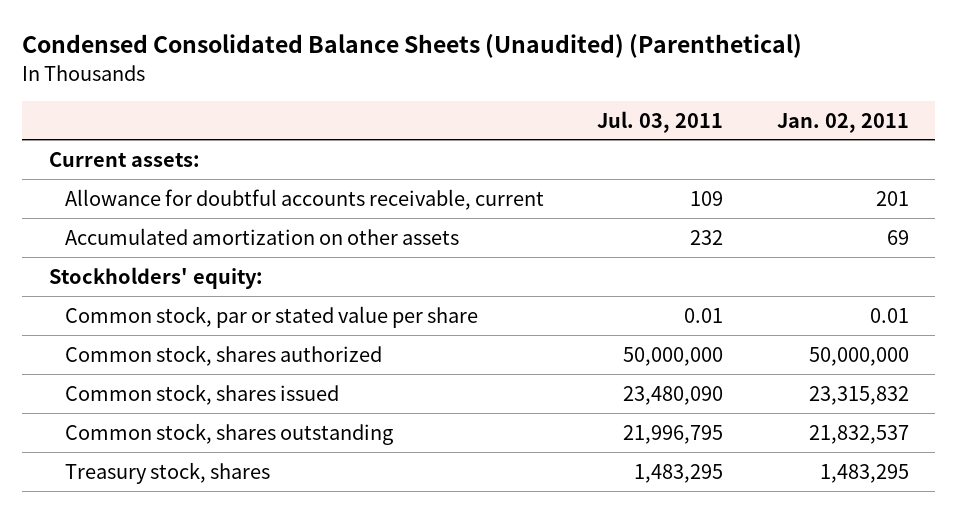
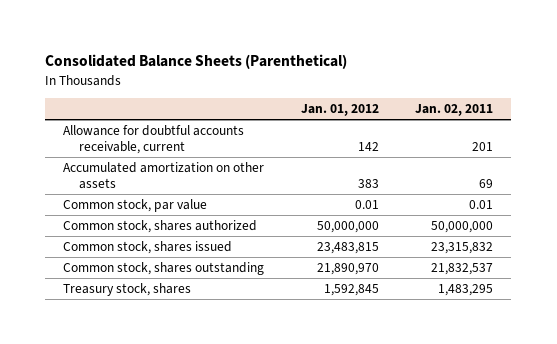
[22,34,803,59] Condensed Consolidated Balance Sheets (Unaudited) (Parenthetical) -> [45,54,348,70] Consolidated Balance Sheets (Parenthetical)
[597,110,724,133] Jul. 03, 2011 -> none
none -> [300,104,379,117] Jan. 01, 2012
[48,151,200,167] Current assets: -> none
[48,266,263,289] Stockholders' equity: -> none
[65,305,479,328] Common stock, par or stated value per share -> [63,198,208,212] Common stock, par value

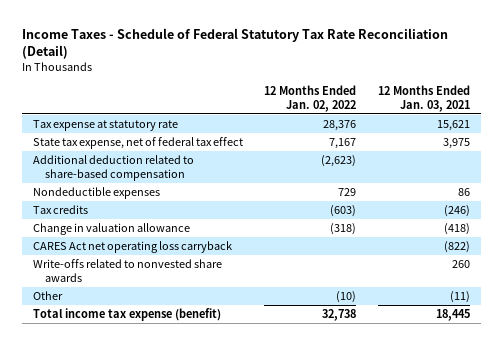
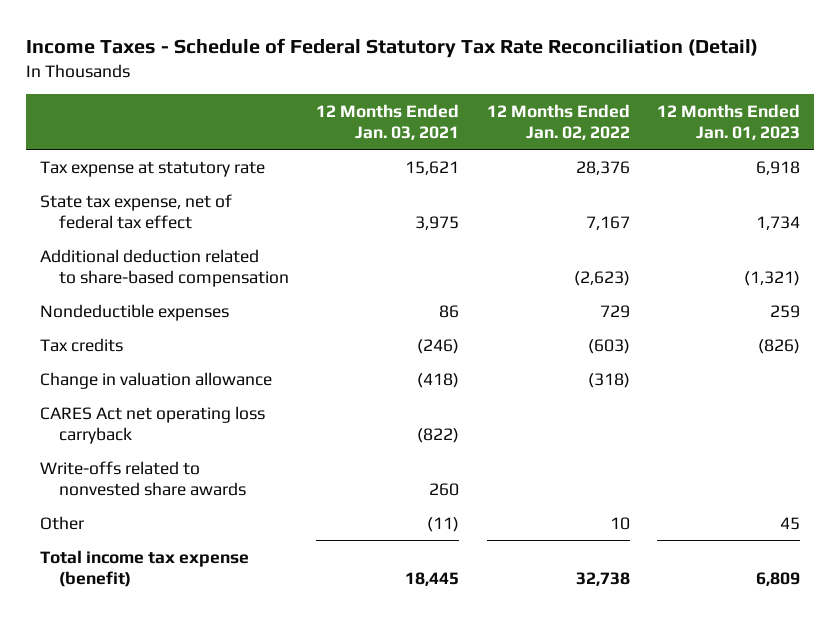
none -> [657,104,801,140] 12 Months Ended Jan. 01, 2023
[336,291,357,304] (10) -> [609,516,630,530] 10

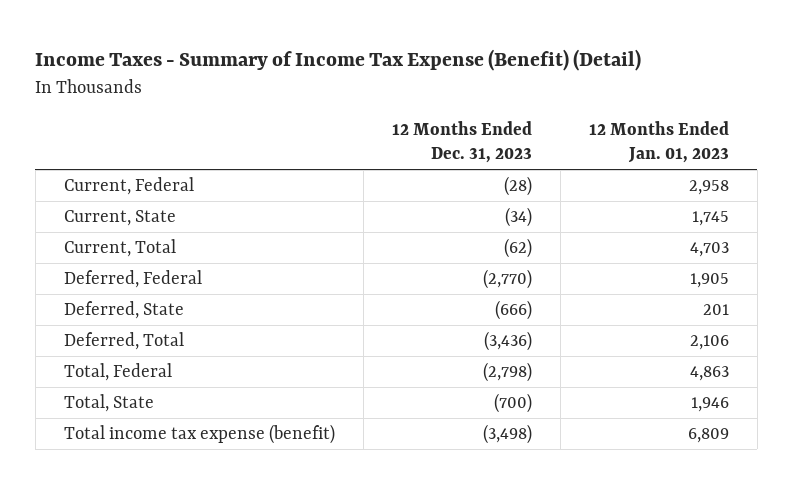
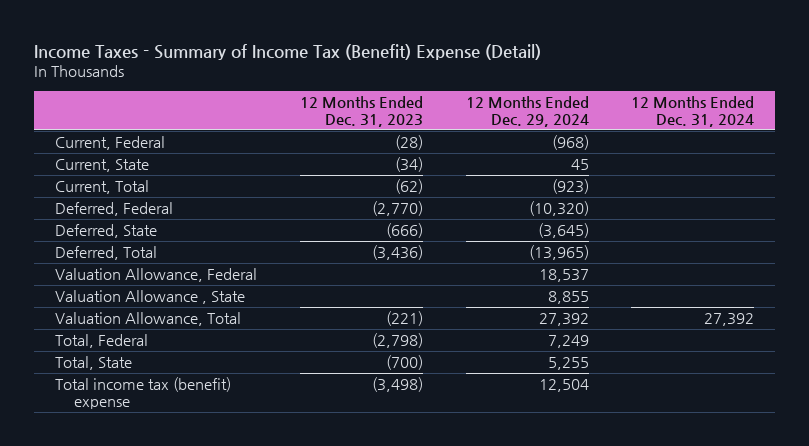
[35,49,642,72] Income Taxes - Summary of Income Tax Expense (Benefit) (Detail) -> [33,43,541,60] Income Taxes - Summary of Income Tax (Benefit) Expense (Detail)
[588,120,729,164] 12 Months Ended Jan. 01, 2023 -> none
none -> [465,96,589,127] 12 Months Ended Dec. 29, 2024
none -> [631,96,755,127] 12 Months Ended Dec. 31, 2024
none -> [55,267,258,282] Valuation Allowance, Federal
none -> [55,289,246,304] Valuation Allowance , State
none -> [55,311,242,326] Valuation Allowance, Total
[63,424,335,445] Total income tax expense (benefit) -> [55,376,232,409] Total income tax (benefit) expense

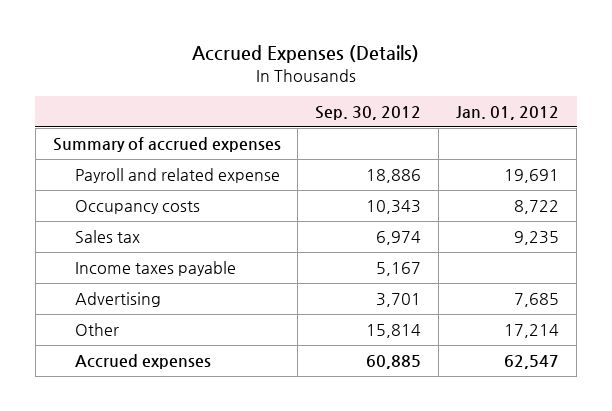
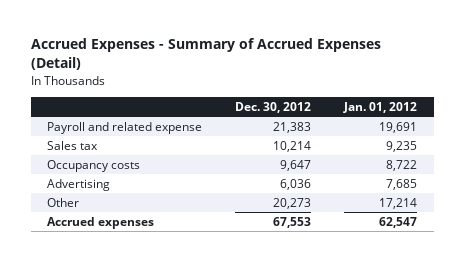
[191,45,419,64] Accrued Expenses (Details) -> [30,38,381,71] Accrued Expenses - Summary of Accrued Expenses (Detail)
[315,106,422,121] Sep. 30, 2012 -> none
none -> [235,101,312,113] Dec. 30, 2012
[52,136,281,152] Summary of accrued expenses -> none
[75,260,237,276] Income taxes payable -> none
[75,199,201,214] Occupancy costs -> [47,160,141,173] Occupancy costs

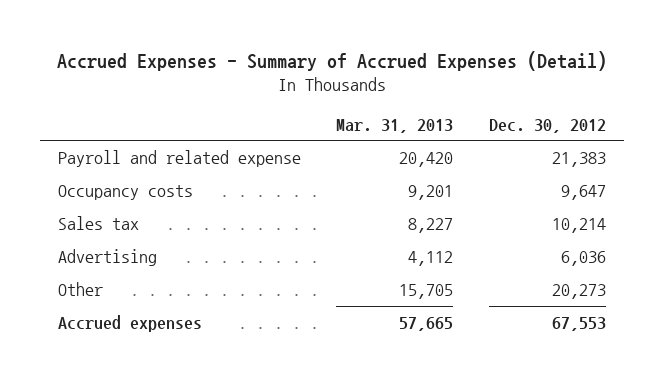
[343,101,418,113] Jan. 01, 2012 -> none
none -> [336,118,454,133] Mar. 31, 2013
[47,141,99,151] Sales tax -> [57,215,139,230] Sales tax

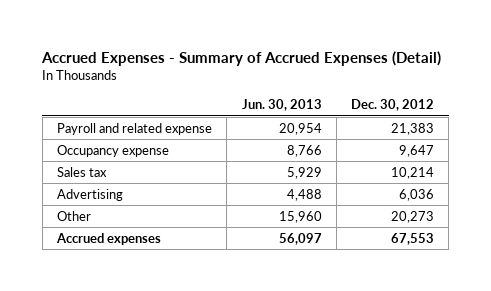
[336,118,454,133] Mar. 31, 2013 -> none
none -> [241,99,322,112] Jun. 30, 2013
[57,184,193,200] Occupancy costs -> [57,144,170,157] Occupancy expense

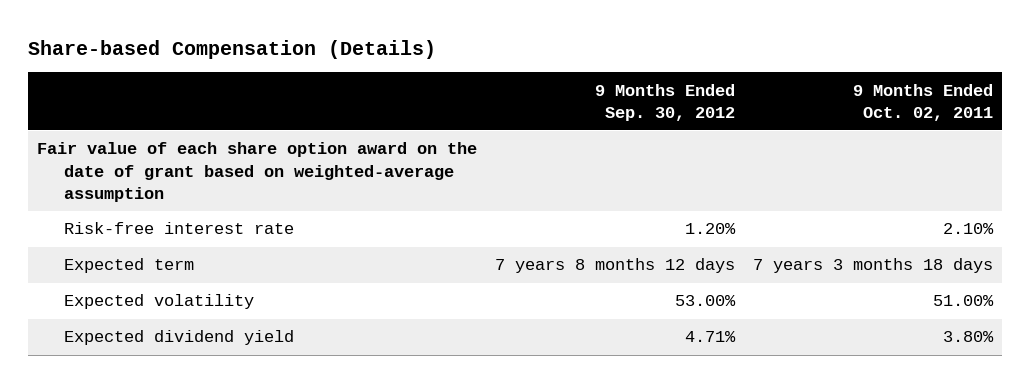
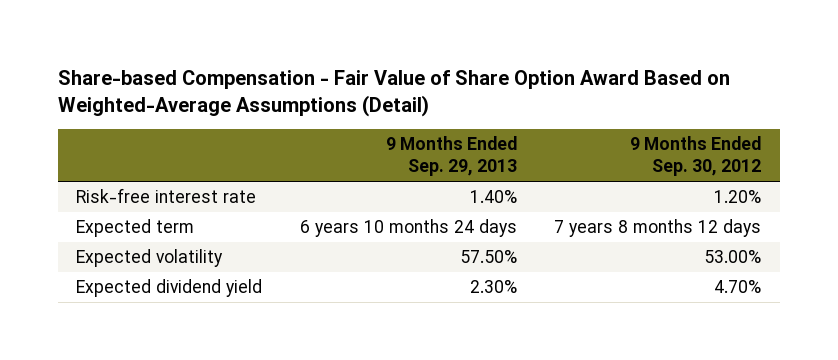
[28,39,437,59] Share-based Compensation (Details) -> [57,69,730,117] Share-based Compensation - Fair Value of Share Option Award Based on Weighted-Average Assumptions (Detail)
[852,83,993,121] 9 Months Ended Oct. 02, 2011 -> none
none -> [385,136,517,177] 9 Months Ended Sep. 29, 2013
[37,142,478,202] Fair value of each share option award on the date of grant based on weighted-average assumption -> none
[684,331,736,343] 4.71% -> [714,280,762,294] 4.70%

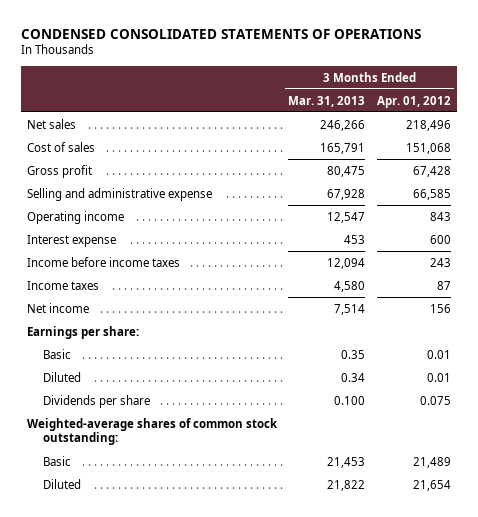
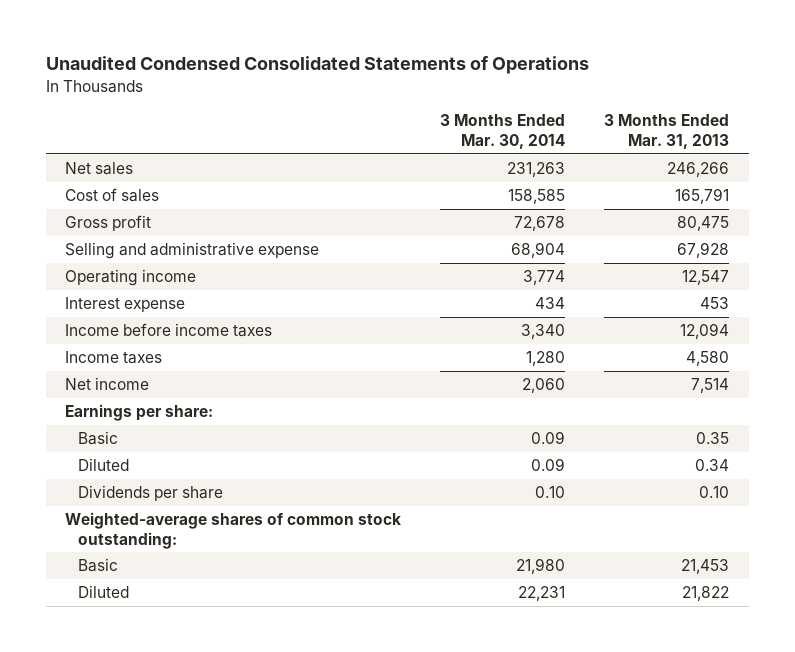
[20,28,421,39] CONDENSED CONSOLIDATED STATEMENTS OF OPERATIONS -> [45,56,589,75] Unaudited Condensed Consolidated Statements of Operations
[377,95,452,108] Apr. 01, 2012 -> none
none -> [440,114,566,150] 3 Months Ended Mar. 30, 2014
[334,395,366,405] 0.100 -> [699,486,730,499] 0.10

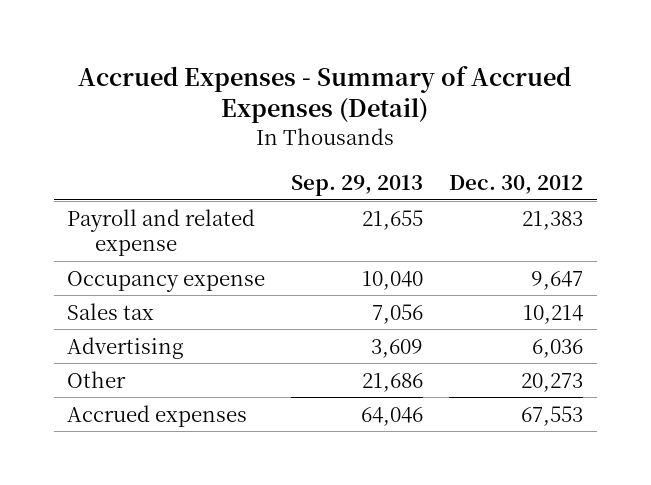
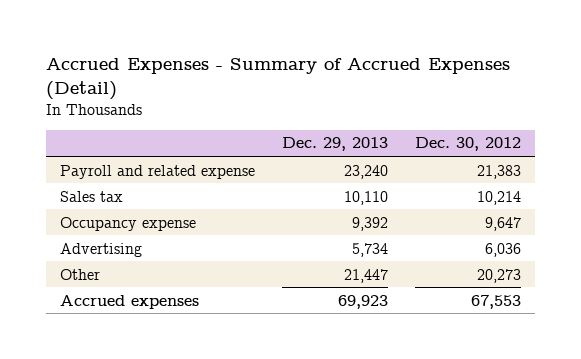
[291,175,424,197] Sep. 29, 2013 -> none
none -> [282,137,389,152] Dec. 29, 2013
[67,270,266,292] Occupancy expense -> [59,216,196,231] Occupancy expense

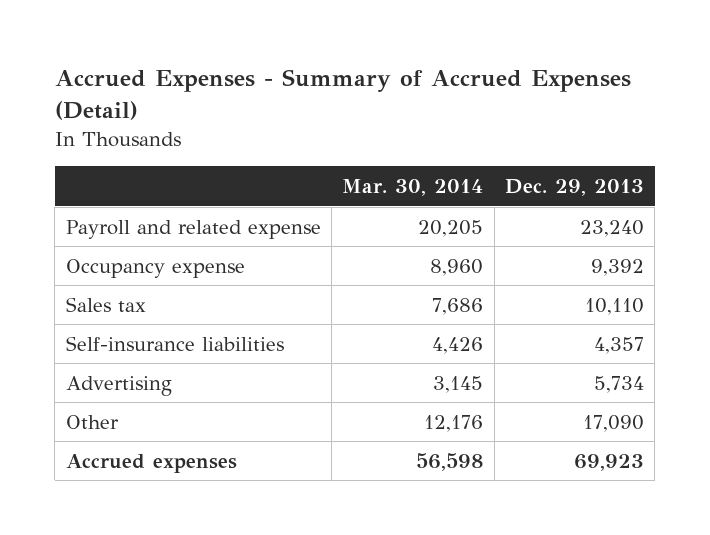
[415,137,522,152] Dec. 30, 2012 -> none
none -> [342,179,484,197] Mar. 30, 2014
[59,190,123,202] Sales tax -> [65,296,146,312] Sales tax
none -> [65,335,284,351] Self-insurance liabilities
[344,268,389,283] 21,447 -> [583,414,645,432] 17,090

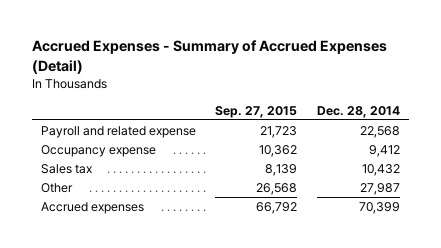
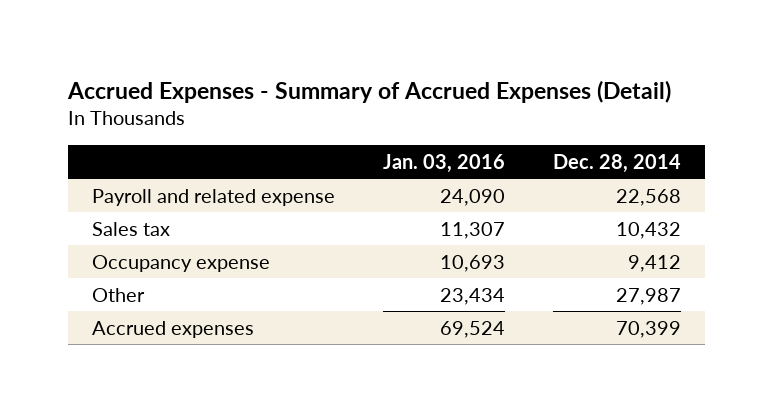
[215,105,298,118] Sep. 27, 2015 -> none
none -> [382,153,505,173] Jan. 03, 2016
[41,145,157,158] Occupancy expense -> [91,254,270,272] Occupancy expense

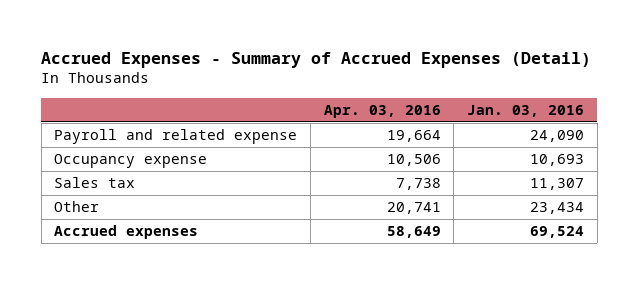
[552,153,681,173] Dec. 28, 2014 -> none
none -> [323,105,441,119] Apr. 03, 2016
[91,221,170,236] Sales tax -> [54,177,136,189] Sales tax

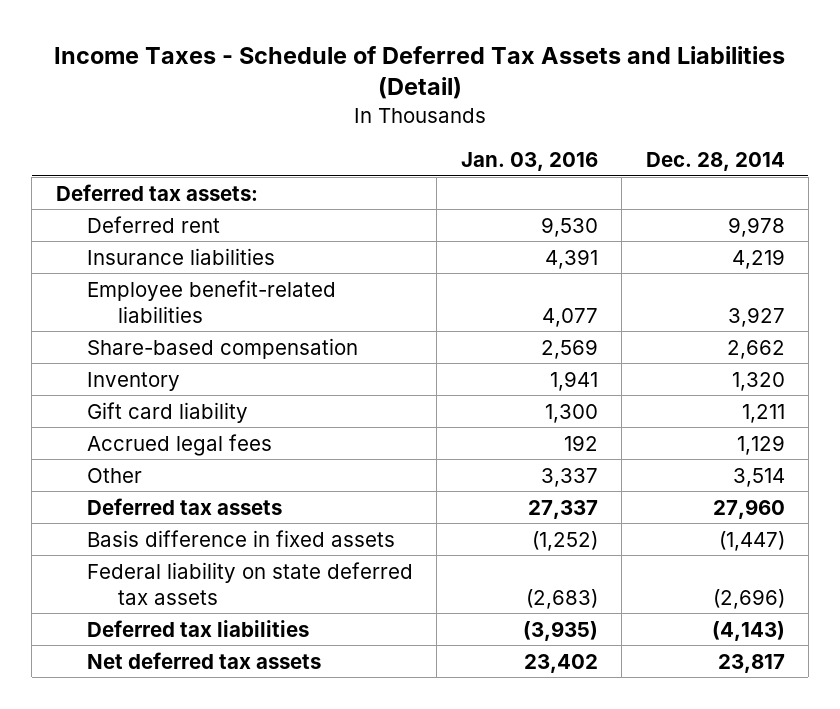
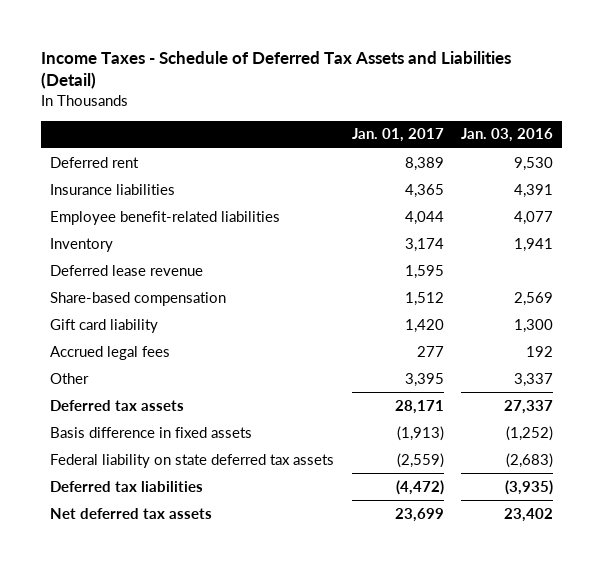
[645,152,785,172] Dec. 28, 2014 -> none
none -> [351,128,444,143] Jan. 01, 2017
[55,183,258,201] Deferred tax assets: -> none
none -> [50,264,204,276] Deferred lease revenue
[86,337,358,359] Share-based compensation -> [50,291,227,306] Share-based compensation

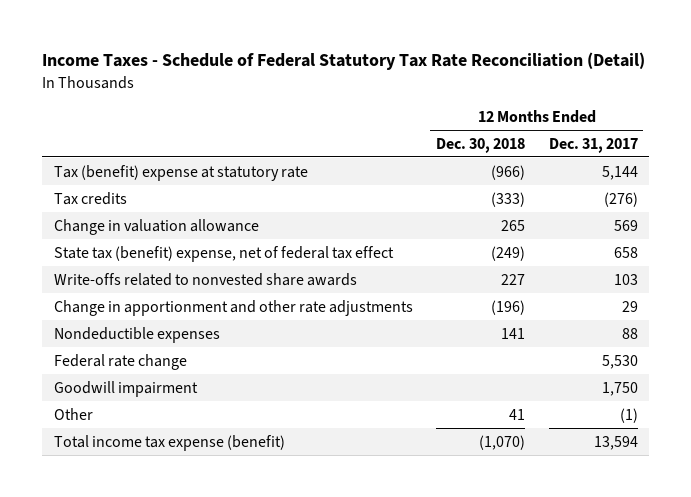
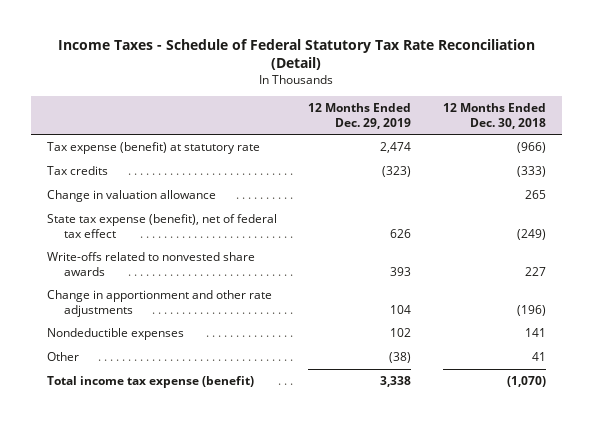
[548,137,638,153] Dec. 31, 2017 -> none
none -> [308,102,412,129] 12 Months Ended Dec. 29, 2019
[53,164,308,181] Tax (benefit) expense at statutory rate -> [47,142,261,155] Tax expense (benefit) at statutory rate
[53,245,394,262] State tax (benefit) expense, net of federal tax effect -> [47,214,278,238] State tax expense (benefit), net of federal tax effect
[53,353,187,370] Federal rate change -> none
[53,380,198,397] Goodwill impairment -> none

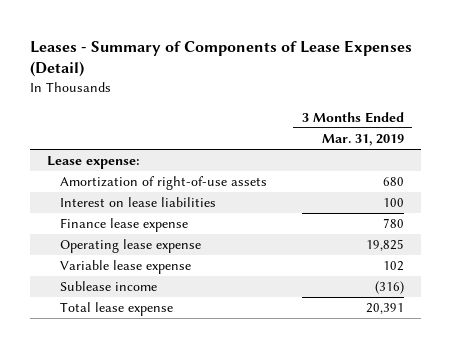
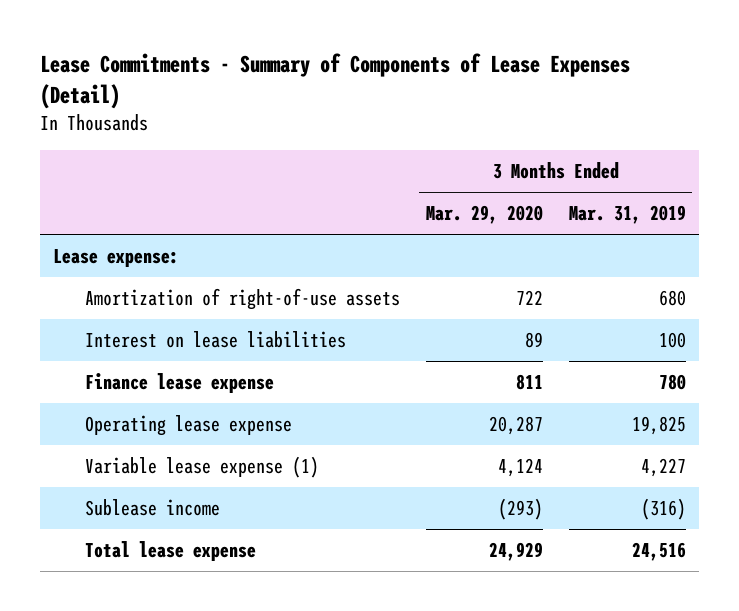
[29,39,412,78] Leases - Summary of Components of Lease Expenses (Detail) -> [40,52,631,109] Lease Commitments - Summary of Components of Lease Expenses (Detail)
none -> [425,205,543,225] Mar. 29, 2020
[60,260,192,275] Variable lease expense -> [84,456,319,479] Variable lease expense (1)
[382,261,404,272] 102 -> [640,458,686,478] 4,227
[365,303,404,315] 20,391 -> [631,542,686,562] 24,516

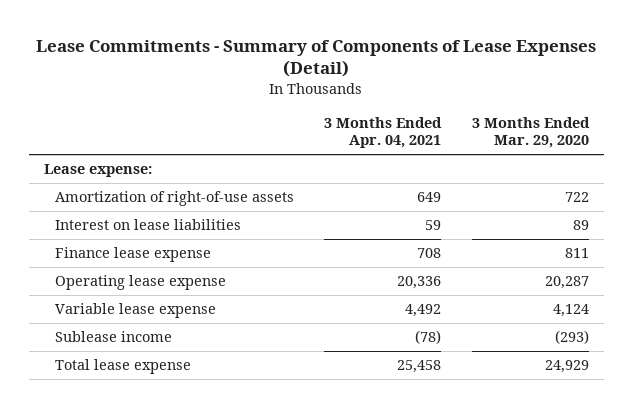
[568,205,686,225] Mar. 31, 2019 -> none
none -> [324,116,443,149] 3 Months Ended Apr. 04, 2021
[84,456,319,479] Variable lease expense (1) -> [55,303,217,319] Variable lease expense

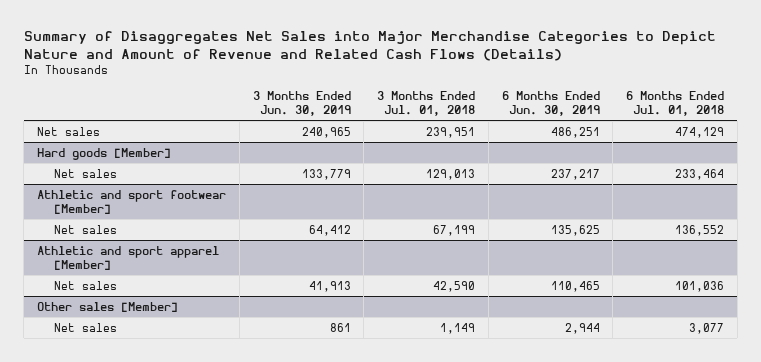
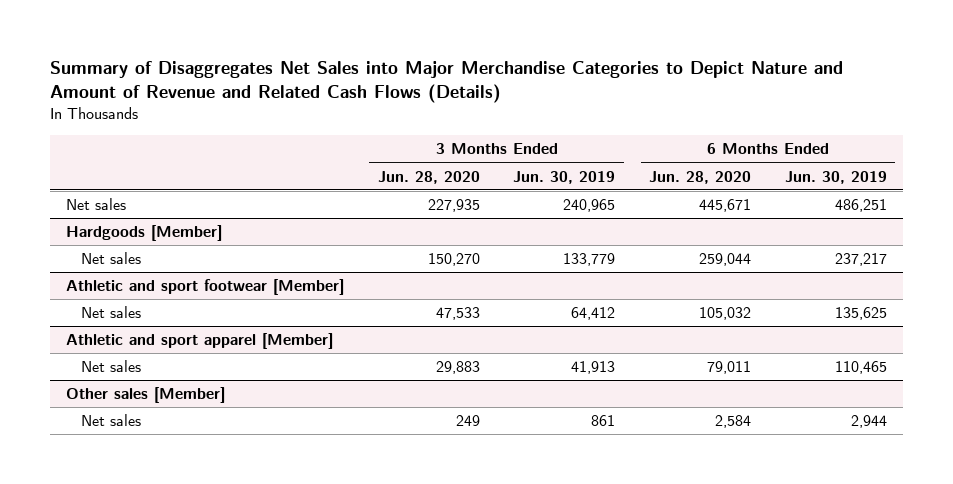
[377,90,476,116] 3 Months Ended Jul. 01, 2018 -> none
[626,90,725,116] 6 Months Ended Jul. 01, 2018 -> none
none -> [377,170,480,184] Jun. 28, 2020
none -> [648,170,751,184] Jun. 28, 2020
[37,147,172,160] Hard goods [Member] -> [66,225,223,242] Hardgoods [Member]

